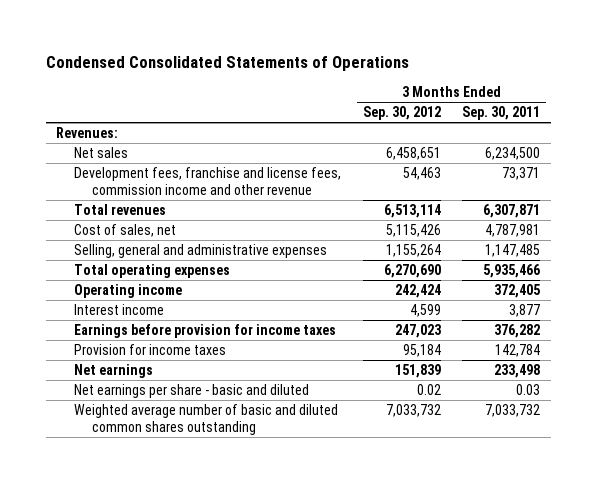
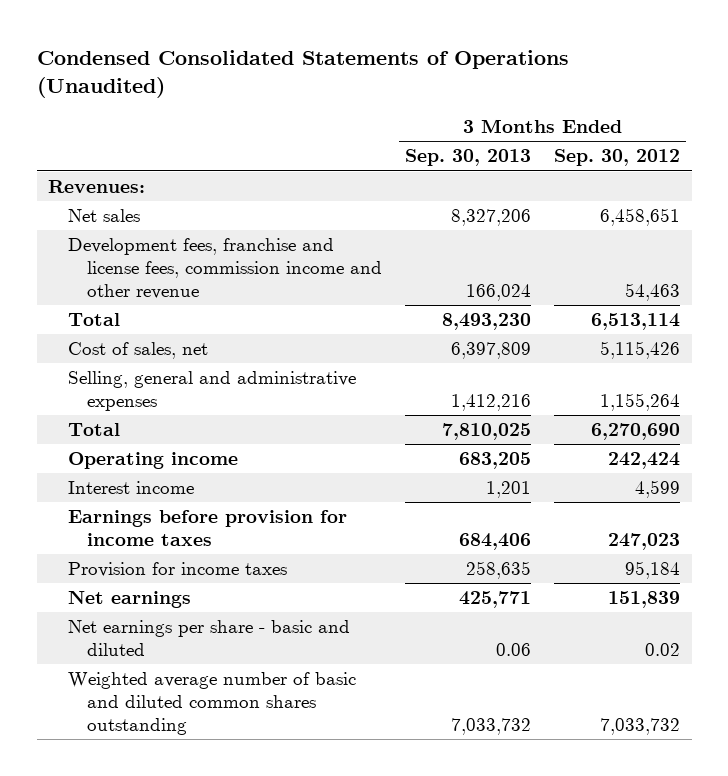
[45,55,409,71] Condensed Consolidated Statements of Operations -> [36,50,569,99] Condensed Consolidated Statements of Operations (Unaudited)
[462,106,541,121] Sep. 30, 2011 -> none
none -> [405,149,532,167] Sep. 30, 2013
[74,204,167,216] Total revenues -> [67,313,120,327] Total
[74,264,231,279] Total operating expenses -> [67,423,120,437] Total

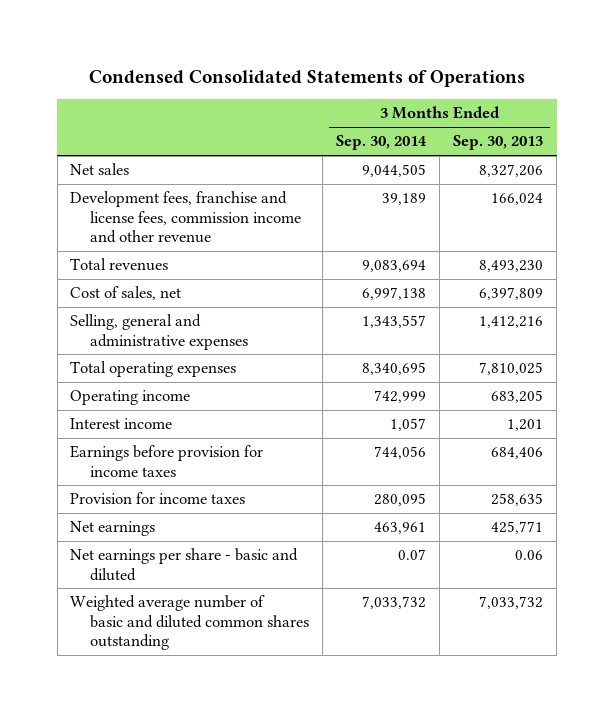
[36,50,569,99] Condensed Consolidated Statements of Operations (Unaudited) -> [88,69,525,87] Condensed Consolidated Statements of Operations
[554,149,681,167] Sep. 30, 2012 -> none
none -> [336,135,428,151] Sep. 30, 2014
[48,180,146,194] Revenues: -> none
[67,313,120,327] Total -> [70,258,169,272] Total revenues
[67,423,120,437] Total -> [70,361,237,378] Total operating expenses

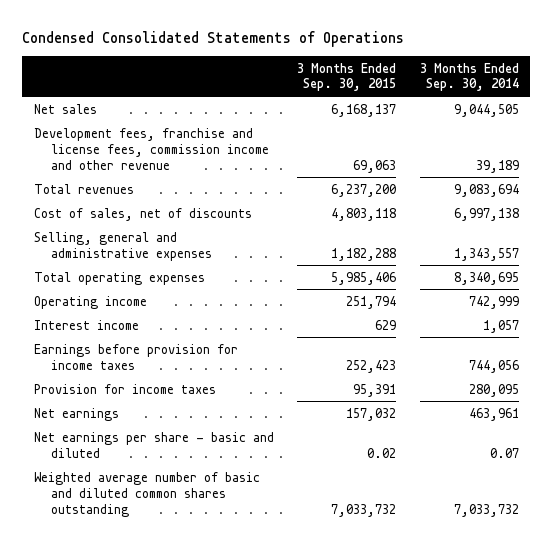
[453,135,544,151] Sep. 30, 2013 -> none
none -> [297,62,397,92] 3 Months Ended Sep. 30, 2015
[70,286,182,301] Cost of sales, net -> [33,207,252,221] Cost of sales, net of discounts

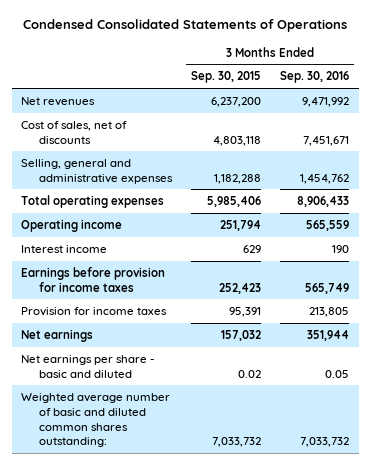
[419,62,519,92] 3 Months Ended Sep. 30, 2014 -> none
none -> [280,71,350,84] Sep. 30, 2016
[33,103,97,114] Net sales -> none
[33,127,270,170] Development fees, franchise and license fees, commission income and other revenue -> none
[33,183,134,194] Total revenues -> [21,96,96,106] Net revenues
[33,471,260,517] Weighted average number of basic and diluted common shares outstanding -> [21,392,171,448] Weighted average number of basic and diluted common shares outstanding:

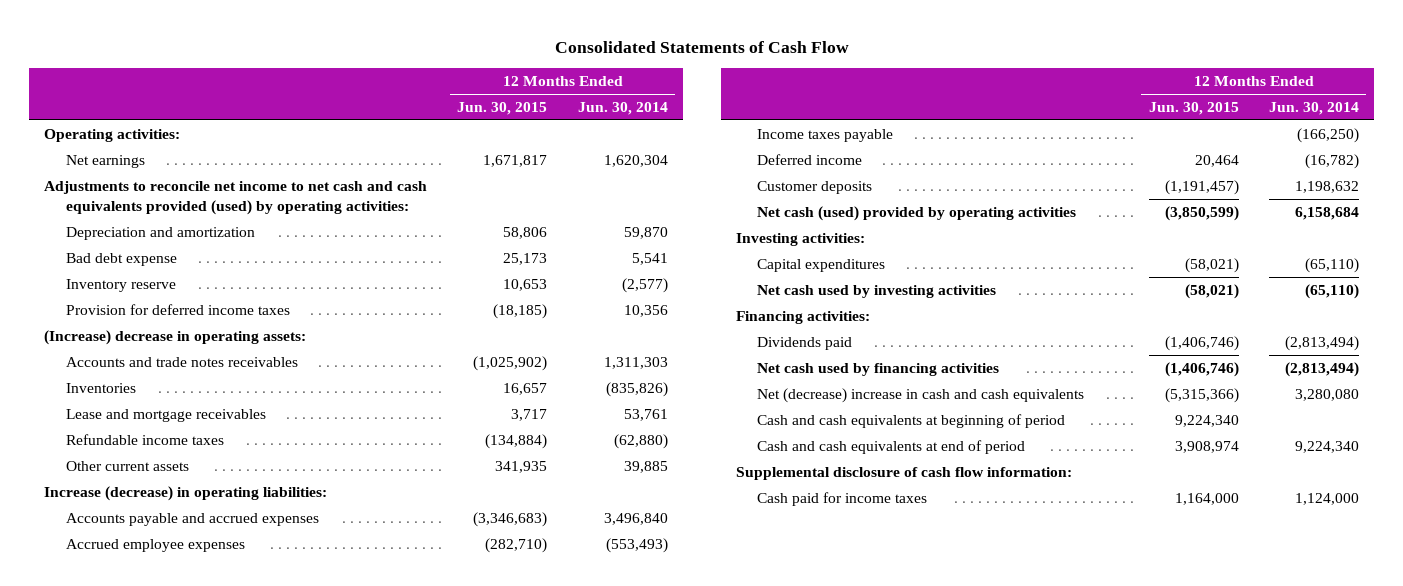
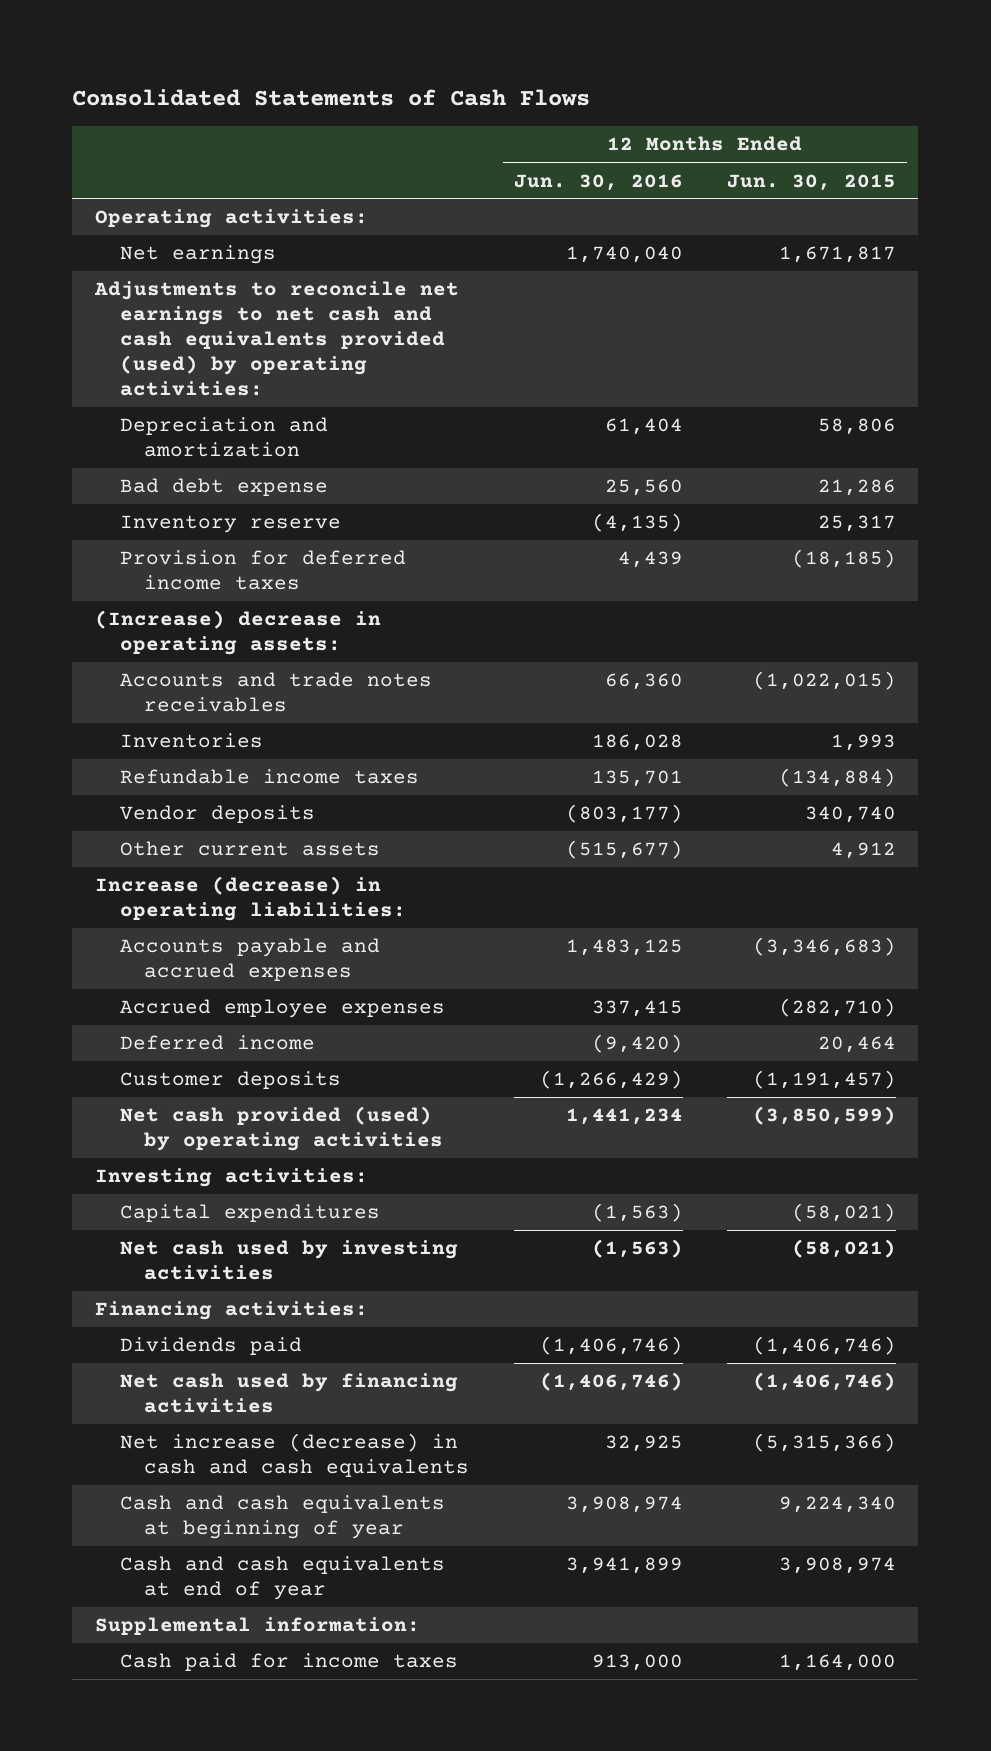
[554,41,849,54] Consolidated Statements of Cash Flow -> [72,89,591,107] Consolidated Statements of Cash Flows
[577,101,668,115] Jun. 30, 2014 -> none
none -> [513,173,683,191] Jun. 30, 2016
[44,180,428,215] Adjustments to reconcile net income to net cash and cash equivalents provided (used) by operating activities: -> [93,281,459,396] Adjustments to reconcile net earnings to net cash and cash equivalents provided (used) by operating activities:
[503,252,548,265] 25,173 -> [818,479,897,497] 21,286
[503,278,548,291] 10,653 -> [818,515,897,533] 25,317
[65,408,266,422] Lease and mortgage receivables -> none
[473,355,548,371] (1,025,902) -> [753,671,897,691] (1,022,015)
[503,382,548,395] 16,657 -> [831,734,897,752] 1,993
none -> [119,805,315,824] Vendor deposits
[495,460,548,473] 341,935 -> [831,842,897,860] 4,912
[757,128,894,142] Income taxes payable -> none
[757,205,1077,221] Net cash (used) provided by operating activities -> [119,1106,444,1152] Net cash provided (used) by operating activities
[757,387,1085,403] Net (decrease) increase in cash and cash equivalents -> [119,1433,470,1478] Net increase (decrease) in cash and cash equivalents
[757,413,1066,428] Cash and cash equivalents at beginning of period -> [119,1495,445,1540] Cash and cash equivalents at beginning of year
[757,439,1026,454] Cash and cash equivalents at end of period -> [119,1556,445,1601] Cash and cash equivalents at end of year
[735,466,1072,480] Supplemental disclosure of cash flow information: -> [94,1617,420,1636] Supplemental information:

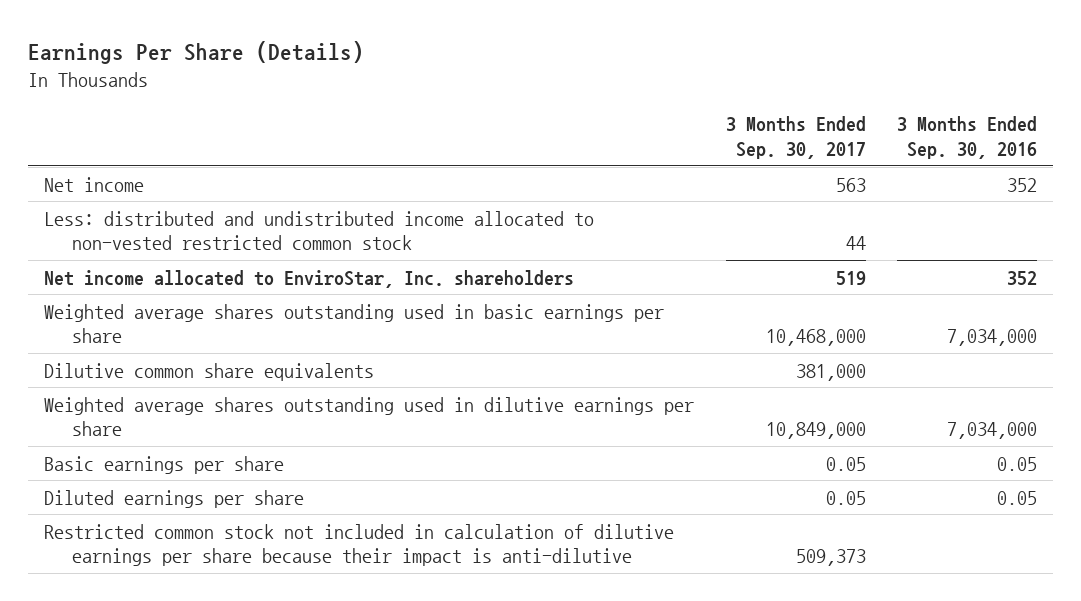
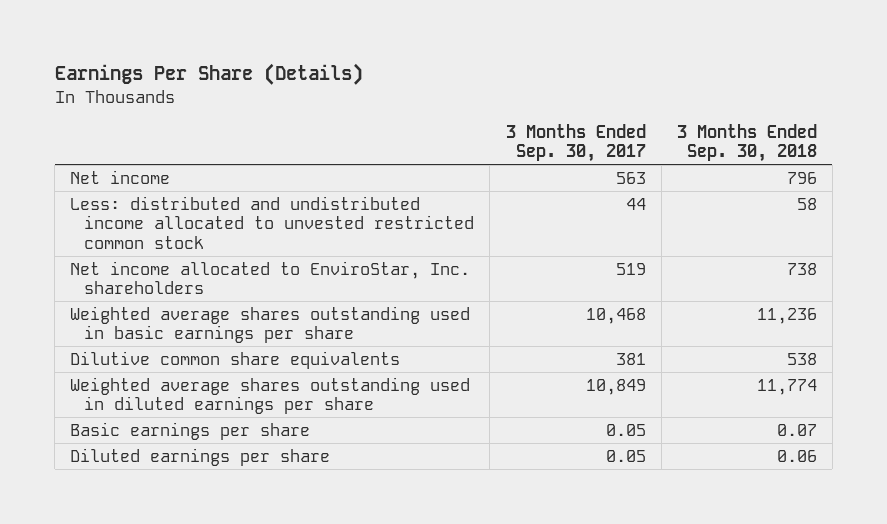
[897,116,1038,160] 3 Months Ended Sep. 30, 2016 -> none
none -> [676,123,817,163] 3 Months Ended Sep. 30, 2018
[43,210,594,251] Less: distributed and undistributed income allocated to non-vested restricted common stock -> [70,195,475,249] Less: distributed and undistributed income allocated to unvested restricted common stock
[765,329,866,347] 10,468,000 -> [585,307,646,324] 10,468
[795,363,866,381] 381,000 -> [615,352,646,365] 381
[43,396,694,437] Weighted average shares outstanding used in dilutive earnings per share -> [70,376,471,415] Weighted average shares outstanding used in diluted earnings per share
[765,422,866,440] 10,849,000 -> [585,378,646,395] 10,849
[43,523,674,567] Restricted common stock not included in calculation of dilutive earnings per share because their impact is anti-dilutive -> none

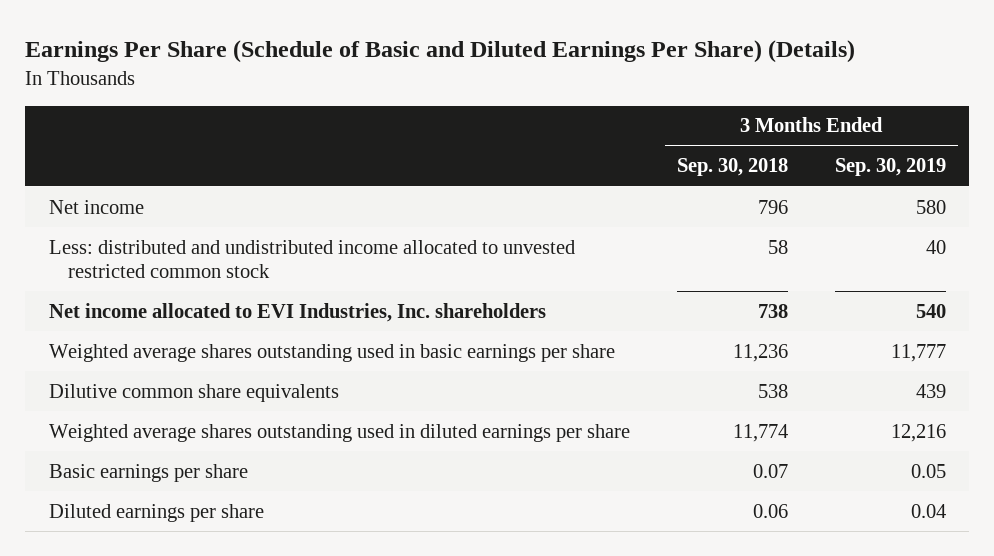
[54,63,363,86] Earnings Per Share (Details) -> [24,40,855,64] Earnings Per Share (Schedule of Basic and Diluted Earnings Per Share) (Details)
[505,123,646,163] 3 Months Ended Sep. 30, 2017 -> none
none -> [834,158,946,177] Sep. 30, 2019
[70,260,471,295] Net income allocated to EnviroStar, Inc. shareholders -> [48,302,546,322] Net income allocated to EVI Industries, Inc. shareholders

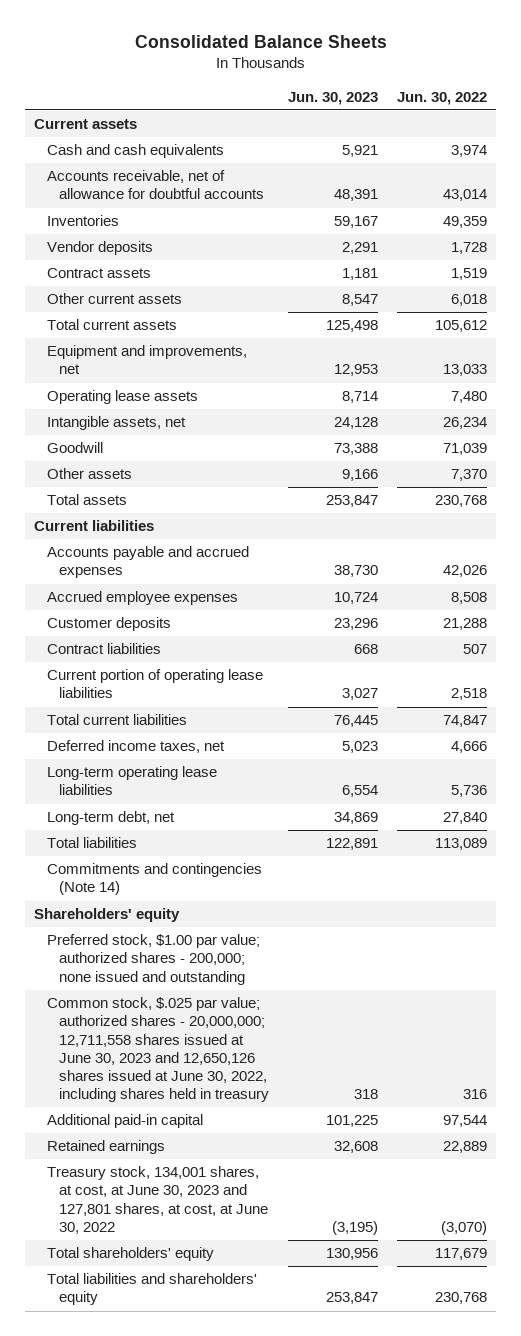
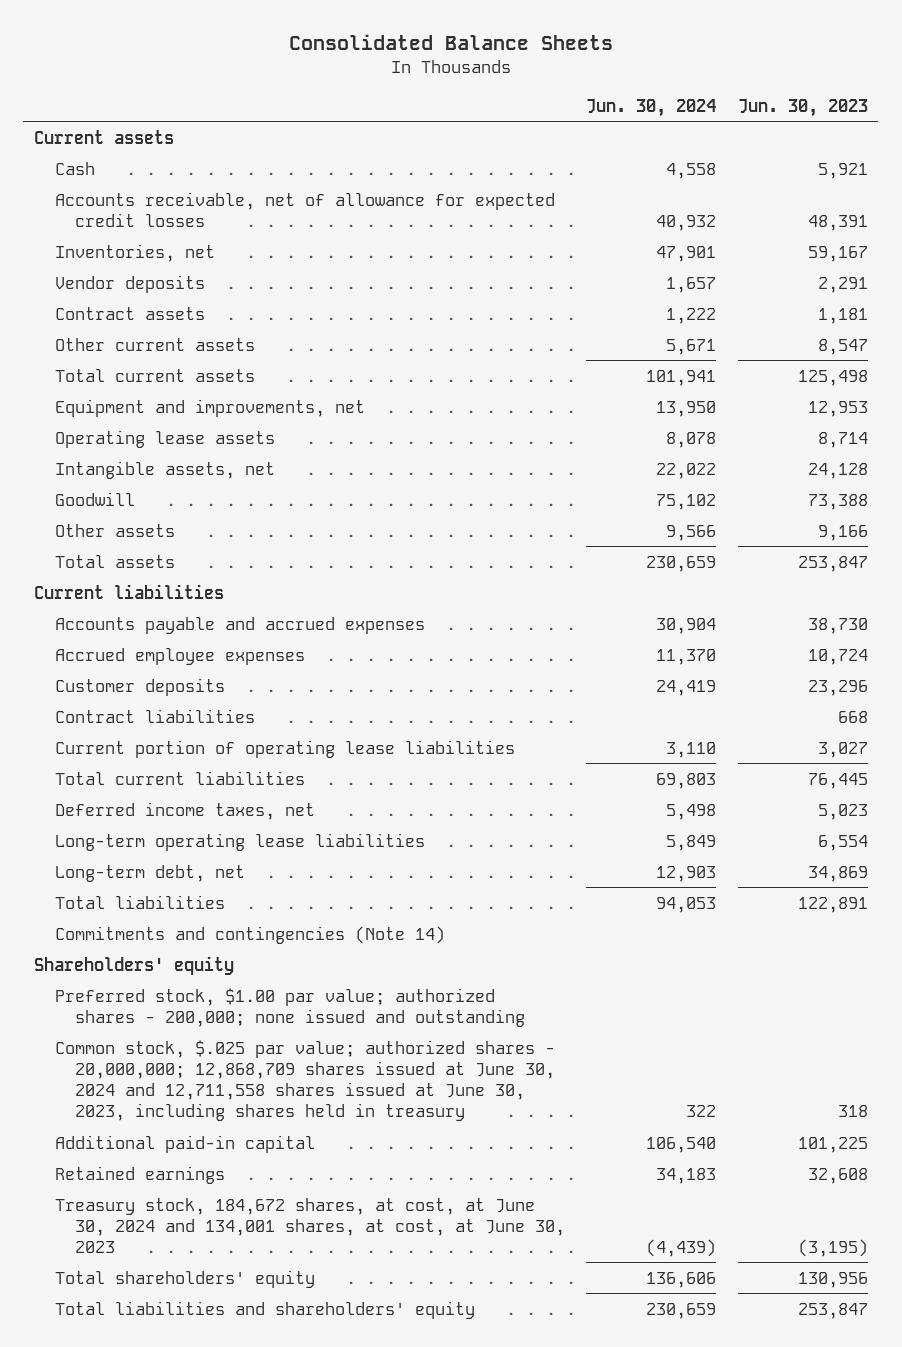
[397,91,488,105] Jun. 30, 2022 -> none
none -> [586,98,717,117] Jun. 30, 2024
[46,144,224,159] Cash and cash equivalents -> [54,161,95,175] Cash
[46,170,265,200] Accounts receivable, net of allowance for doubtful accounts -> [54,191,555,227] Accounts receivable, net of allowance for expected credit losses
[46,215,119,227] Inventories -> [54,243,215,262] Inventories, net
[46,997,270,1102] Common stock, $.025 par value; authorized shares - 20,000,000; 12,711,558 shares issued at June 30, 2023 and 12,650,126 shares issued at June 30, 2022, including shares held in treasury -> [54,1039,555,1121] Common stock, $.025 par value; authorized shares - 20,000,000; 12,868,709 shares issued at June 30, 2024 and 12,711,558 shares issued at June 30, 2023, including shares held in treasury
[46,1166,269,1234] Treasury stock, 134,001 shares, at cost, at June 30, 2023 and 127,801 shares, at cost, at June 30, 2022 -> [54,1197,565,1253] Treasury stock, 184,672 shares, at cost, at June 30, 2024 and 134,001 shares, at cost, at June 30, 2023

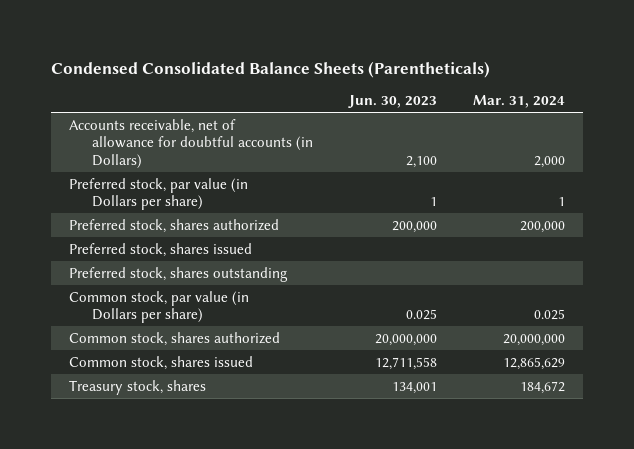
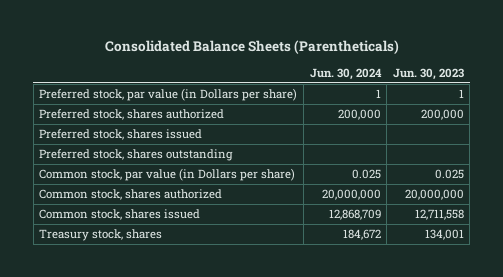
[50,60,490,78] Condensed Consolidated Balance Sheets (Parentheticals) -> [104,40,399,55] Consolidated Balance Sheets (Parentheticals)
[473,95,566,109] Mar. 31, 2024 -> none
none -> [309,68,382,81] Jun. 30, 2024
[68,118,313,169] Accounts receivable, net of allowance for doubtful accounts (in Dollars) -> none

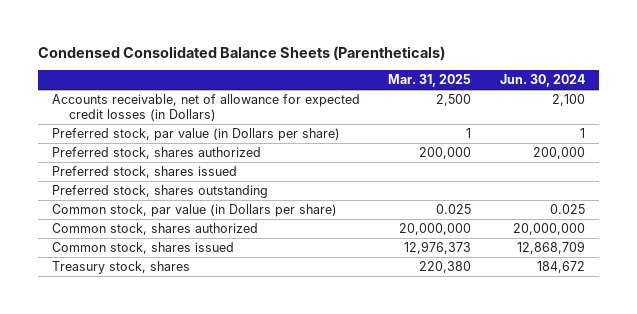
[104,40,399,55] Consolidated Balance Sheets (Parentheticals) -> [37,45,445,60] Condensed Consolidated Balance Sheets (Parentheticals)
[392,68,464,81] Jun. 30, 2023 -> none
none -> [388,74,472,88] Mar. 31, 2025
none -> [52,94,361,121] Accounts receivable, net of allowance for expected credit losses (in Dollars)

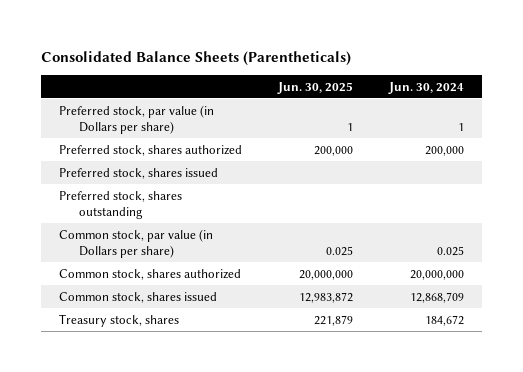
[37,45,445,60] Condensed Consolidated Balance Sheets (Parentheticals) -> [41,50,352,66] Consolidated Balance Sheets (Parentheticals)
[388,74,472,88] Mar. 31, 2025 -> none
none -> [277,81,354,94] Jun. 30, 2025
[52,94,361,121] Accounts receivable, net of allowance for expected credit losses (in Dollars) -> none

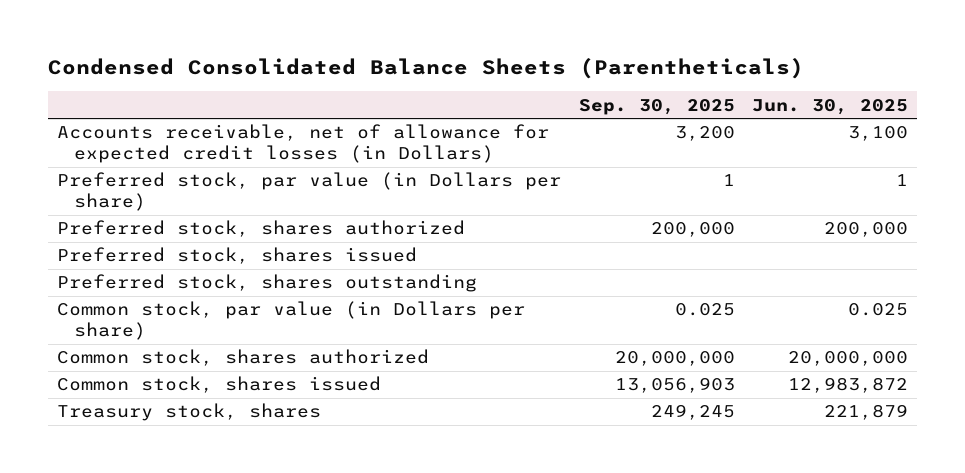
[41,50,352,66] Consolidated Balance Sheets (Parentheticals) -> [48,58,805,80] Condensed Consolidated Balance Sheets (Parentheticals)
[387,81,464,94] Jun. 30, 2024 -> none
none -> [578,98,735,115] Sep. 30, 2025
none -> [56,124,549,164] Accounts receivable, net of allowance for expected credit losses (in Dollars)

